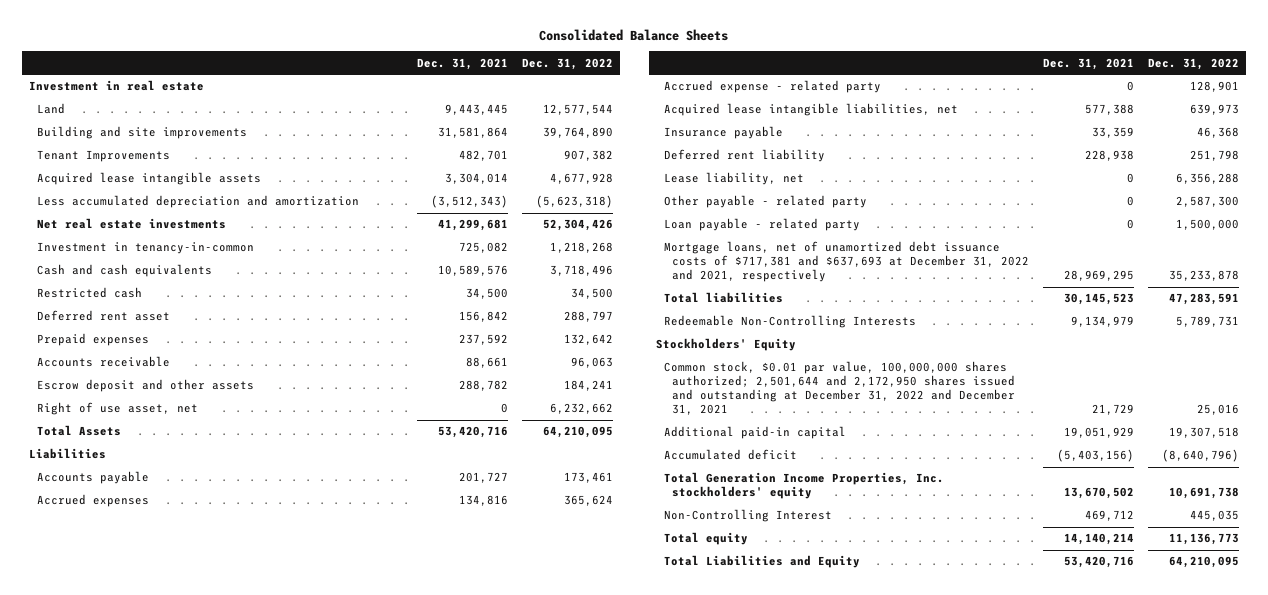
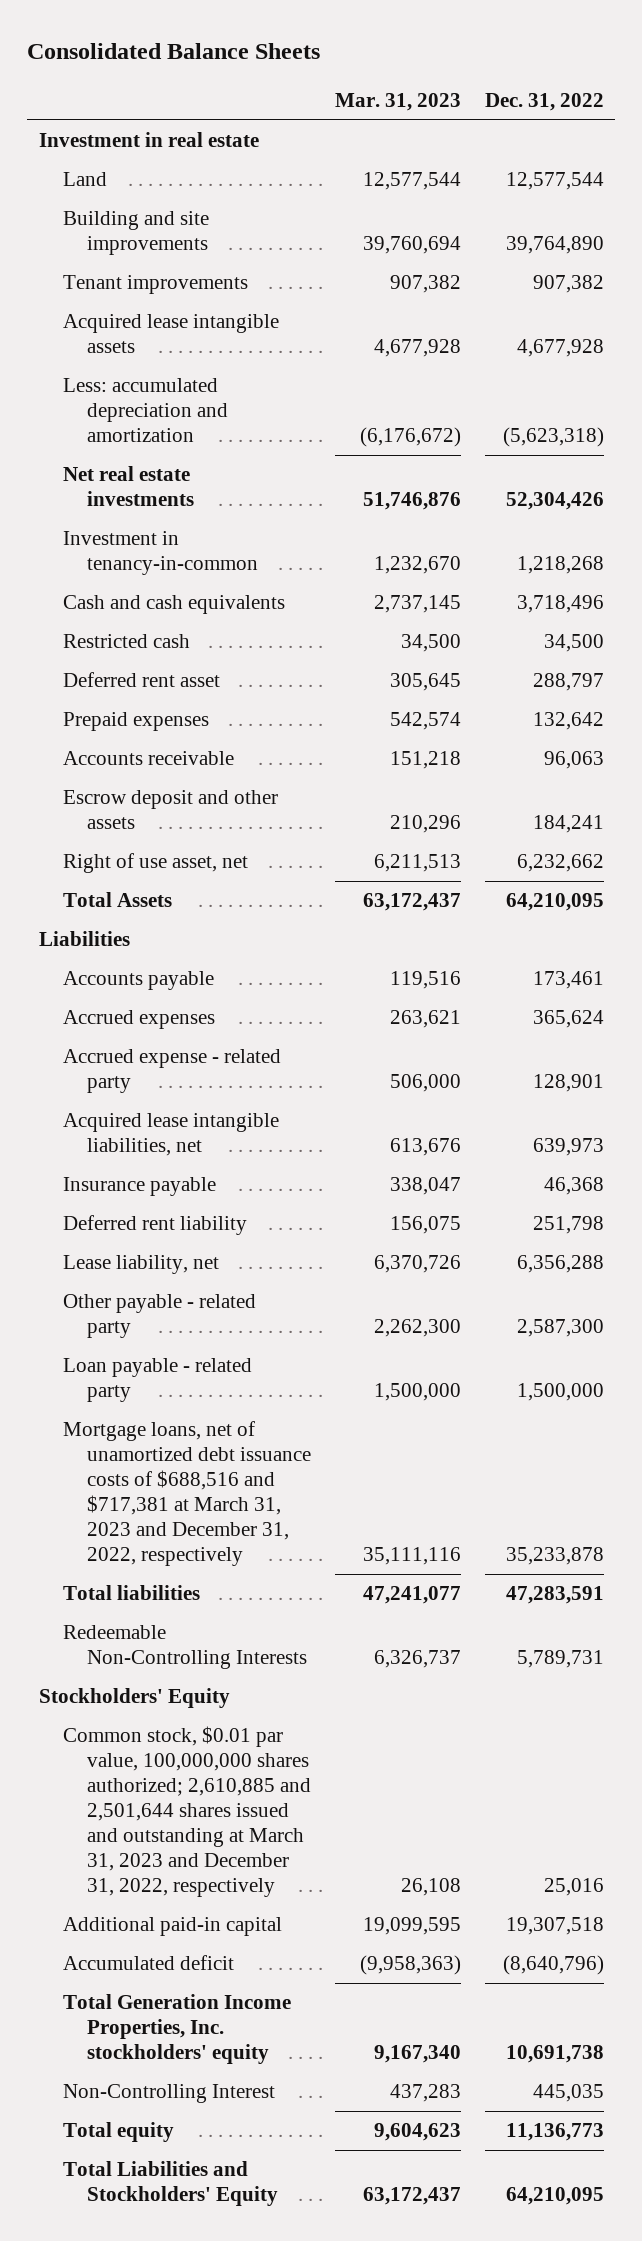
[416,57,508,70] Dec. 31, 2021 -> none
none -> [334,92,461,111] Mar. 31, 2023
[37,150,171,163] Tenant Improvements -> [62,275,248,295] Tenant improvements
[37,195,360,209] Less accumulated depreciation and amortization -> [62,378,228,443] Less: accumulated depreciation and amortization
[663,241,1029,283] Mortgage loans, net of unamortized debt issuance costs of $717,381 and $637,693 at December 31, 2022 and 2021, respectively -> [62,1421,311,1566] Mortgage loans, net of unamortized debt issuance costs of $688,516 and $717,381 at March 31, 2023 and December 31, 2022, respectively
[663,361,1015,416] Common stock, $0.01 par value, 100,000,000 shares authorized; 2,501,644 and 2,172,950 shares issued and outstanding at December 31, 2022 and December 31, 2021 -> [62,1726,311,1897] Common stock, $0.01 par value, 100,000,000 shares authorized; 2,610,885 and 2,501,644 shares issued and outstanding at March 31, 2023 and December 31, 2022, respectively
[663,555,860,569] Total Liabilities and Equity -> [62,2161,278,2207] Total Liabilities and Stockholders' Equity

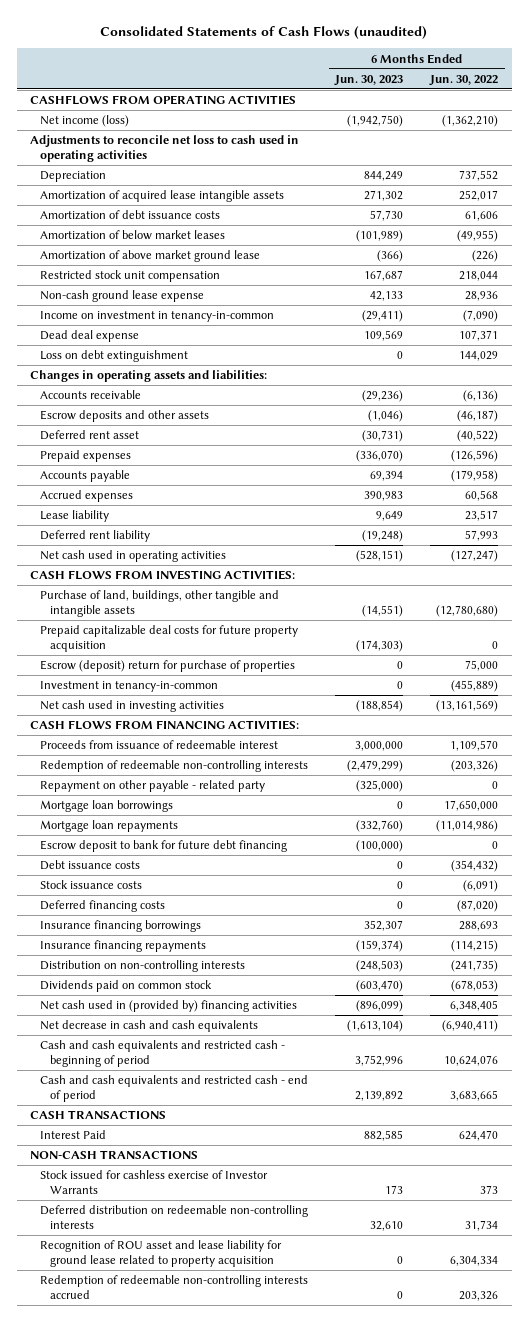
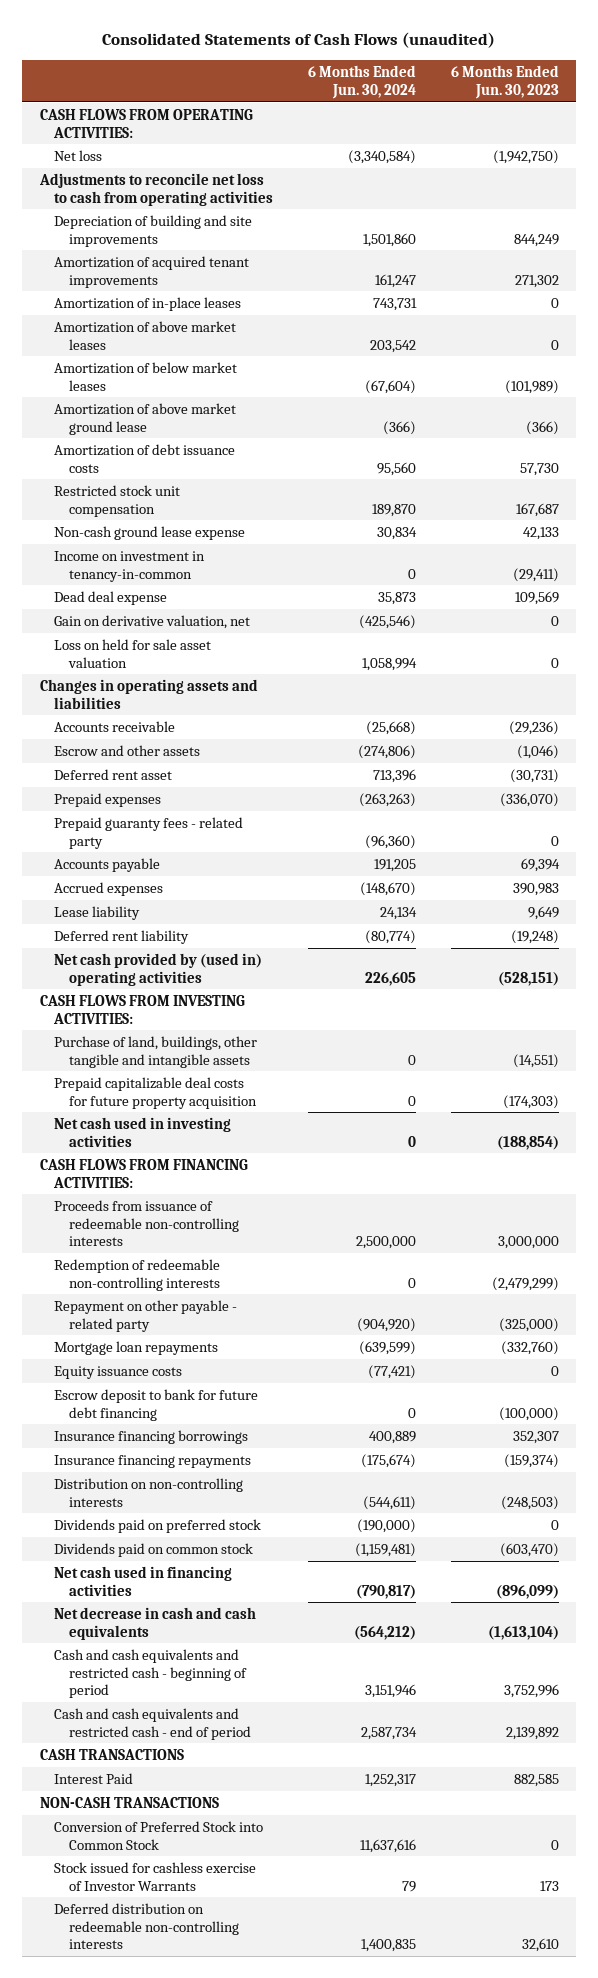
[429,74,499,86] Jun. 30, 2022 -> none
none -> [308,64,417,99] 6 Months Ended Jun. 30, 2024
[30,95,297,106] CASHFLOWS FROM OPERATING ACTIVITIES -> [39,108,253,138] CASH FLOWS FROM OPERATING ACTIVITIES:
[40,115,130,128] Net income (loss) -> [54,149,103,161] Net loss
[30,135,300,163] Adjustments to reconcile net loss to cash used in operating activities -> [38,172,274,206] Adjustments to reconcile net loss to cash from operating activities
[40,171,107,183] Depreciation -> [54,214,253,247] Depreciation of building and site improvements
[40,190,285,203] Amortization of acquired lease intangible assets -> [54,255,250,288] Amortization of acquired tenant improvements
none -> [54,296,242,311] Amortization of in-place leases
none -> [54,320,237,350] Amortization of above market leases
[40,210,221,221] Amortization of debt issuance costs -> [54,443,236,473] Amortization of debt issuance costs
[40,350,189,363] Loss on debt extinguishment -> none
none -> [54,614,251,629] Gain on derivative valuation, net
none -> [54,638,212,668] Loss on held for sale asset valuation
[30,370,268,383] Changes in operating assets and liabilities: -> [39,678,258,709] Changes in operating assets and liabilities
[40,410,210,423] Escrow deposits and other assets -> [54,744,201,756] Escrow and other assets
none -> [54,816,244,849] Prepaid guaranty fees - related party
[40,550,227,563] Net cash used in operating activities -> [54,952,263,986] Net cash provided by (used in) operating activities
[40,660,296,673] Escrow (deposit) return for purchase of properties -> none
[40,681,219,693] Investment in tenancy-in-common -> none
[40,740,279,750] Proceeds from issuance of redeemable interest -> [54,1199,240,1247] Proceeds from issuance of redeemable non-controlling interests
[40,800,174,813] Mortgage loan borrowings -> none
none -> [54,1365,183,1379] Equity issuance costs
[40,860,141,871] Debt issuance costs -> none
[40,880,143,890] Stock issuance costs -> none
[40,900,166,913] Deferred financing costs -> none
none -> [54,1518,262,1533] Dividends paid on preferred stock
[40,1000,298,1013] Net cash used in (provided by) financing activities -> [54,1565,233,1596] Net cash used in financing activities
none -> [54,1820,264,1850] Conversion of Preferred Stock into Common Stock
[40,1240,283,1268] Recognition of ROU asset and lease liability for ground lease related to property acquisition -> none
[40,1275,309,1300] Redemption of redeemable non-controlling interests accrued -> none

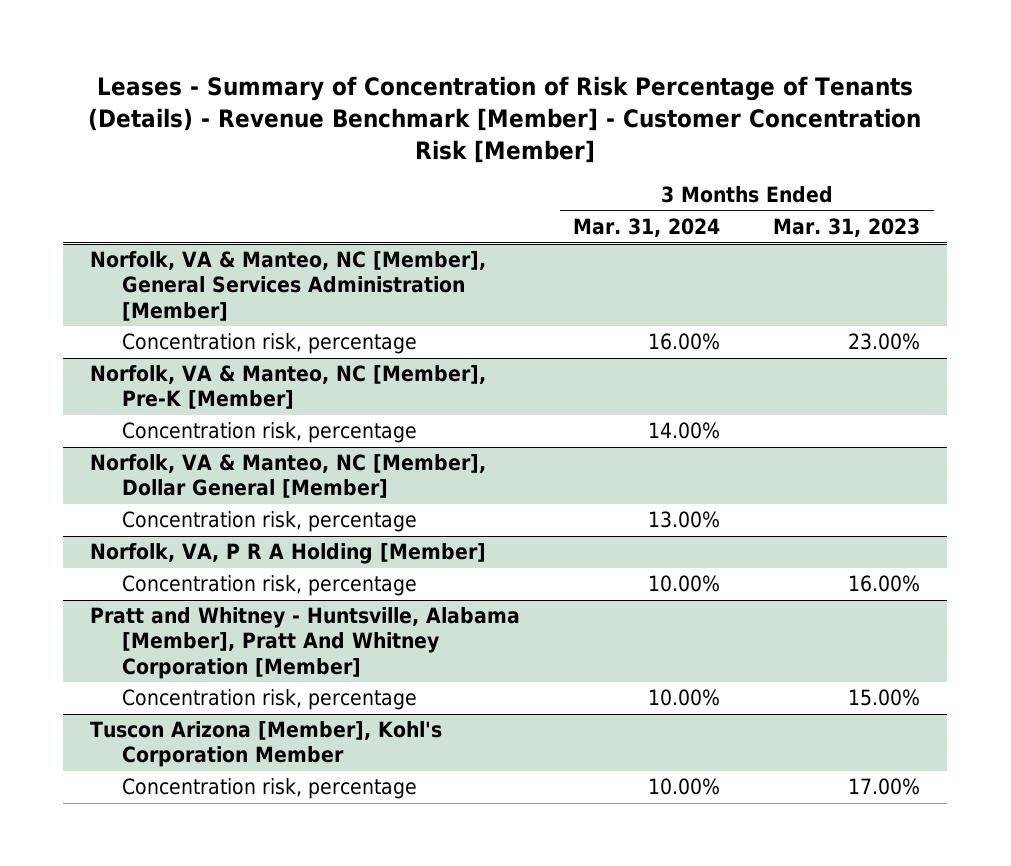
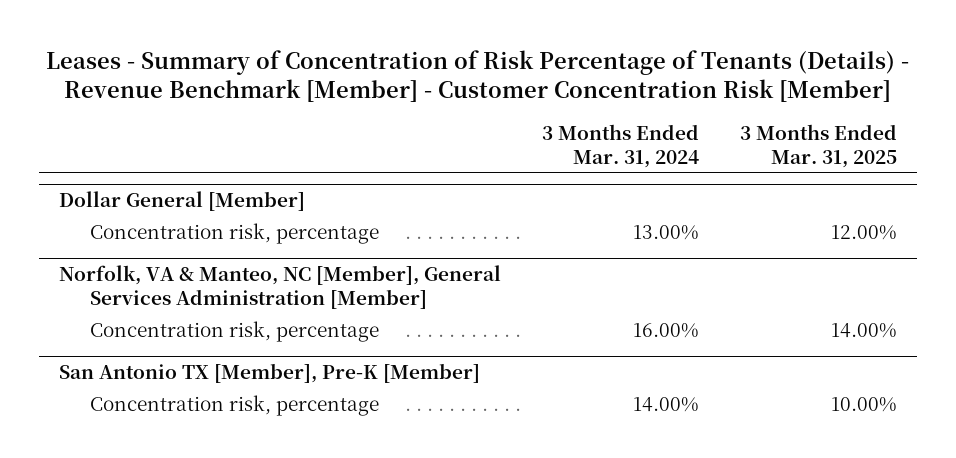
[773,218,921,238] Mar. 31, 2023 -> none
none -> [739,124,897,168] 3 Months Ended Mar. 31, 2025
none -> [59,191,306,212] Dollar General [Member]
none -> [89,222,379,244] Concentration risk, percentage
[90,365,487,410] Norfolk, VA & Manteo, NC [Member], Pre-K [Member] -> none
none -> [59,363,481,384] San Antonio TX [Member], Pre-K [Member]
[90,454,487,499] Norfolk, VA & Manteo, NC [Member], Dollar General [Member] -> none
[121,511,417,533] Concentration risk, percentage -> none
[90,543,487,565] Norfolk, VA, P R A Holding [Member] -> none
[121,575,417,597] Concentration risk, percentage -> none
[90,607,521,679] Pratt and Whitney - Huntsville, Alabama [Member], Pratt And Whitney Corporation [Member] -> none
[121,689,417,711] Concentration risk, percentage -> none
[90,721,443,768] Tuscon Arizona [Member], Kohl's Corporation Member -> none
[121,778,417,800] Concentration risk, percentage -> none

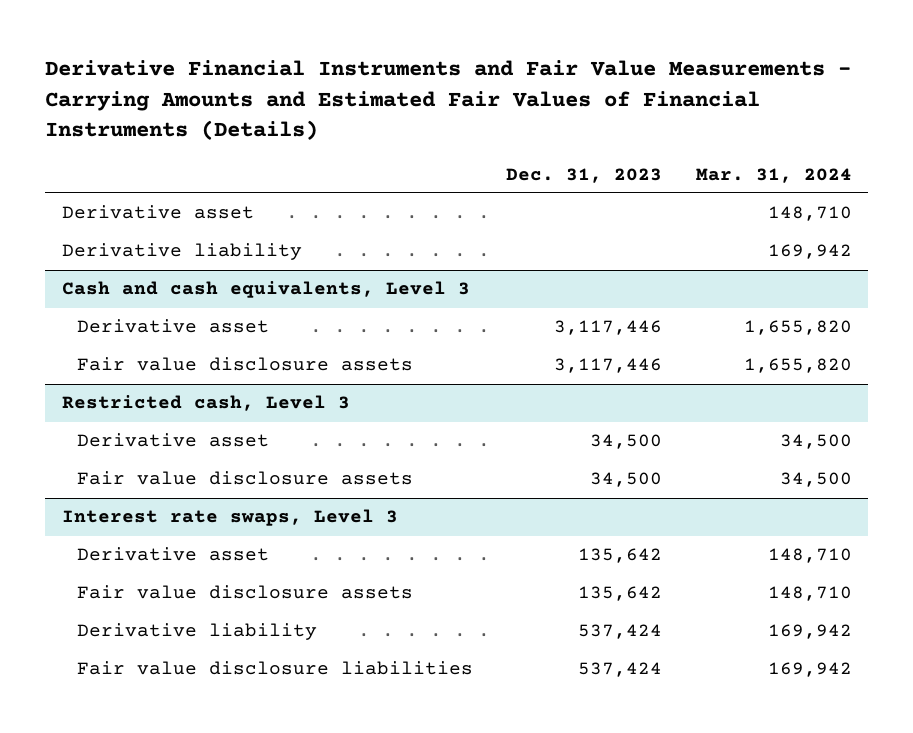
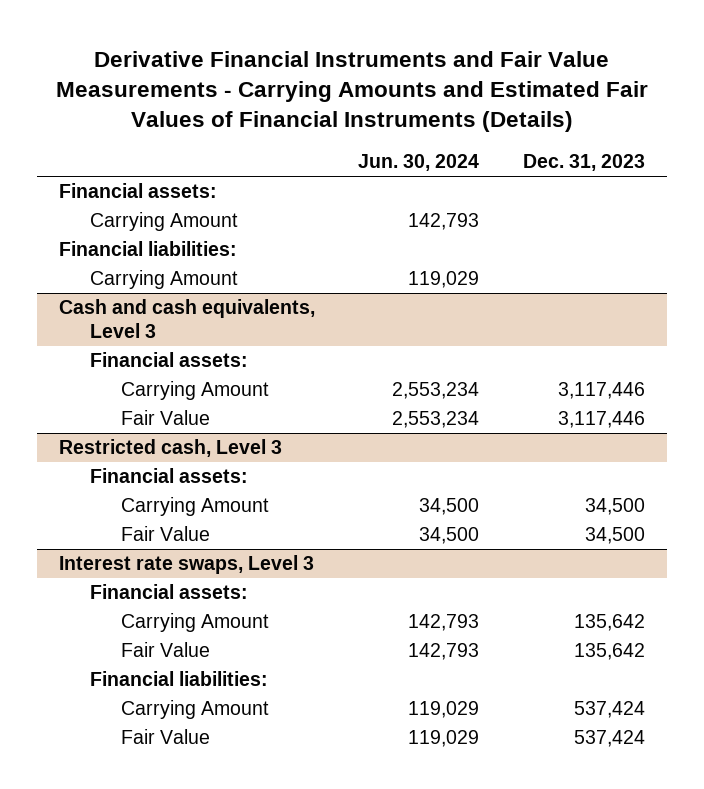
[695,167,852,183] Mar. 31, 2024 -> none
none -> [358,154,480,172] Jun. 30, 2024
none -> [58,183,217,199] Financial assets:
[61,205,254,220] Derivative asset -> [89,212,238,232] Carrying Amount
none -> [58,241,237,257] Financial liabilities:
[61,243,302,261] Derivative liability -> [89,270,238,290] Carrying Amount
none -> [89,352,248,368] Financial assets:
[76,319,269,334] Derivative asset -> [120,381,269,401] Carrying Amount
[76,357,413,372] Fair value disclosure assets -> [120,410,210,426] Fair Value
none -> [89,468,248,484] Financial assets:
[76,433,269,448] Derivative asset -> [120,497,269,517] Carrying Amount
[76,471,413,486] Fair value disclosure assets -> [120,526,210,542] Fair Value
none -> [89,584,248,600] Financial assets:
[76,547,269,562] Derivative asset -> [120,613,269,633] Carrying Amount
[76,585,413,600] Fair value disclosure assets -> [120,642,210,658] Fair Value
none -> [89,671,268,687] Financial liabilities:
[76,623,317,641] Derivative liability -> [120,700,269,720] Carrying Amount
[76,661,473,676] Fair value disclosure liabilities -> [120,729,210,745] Fair Value

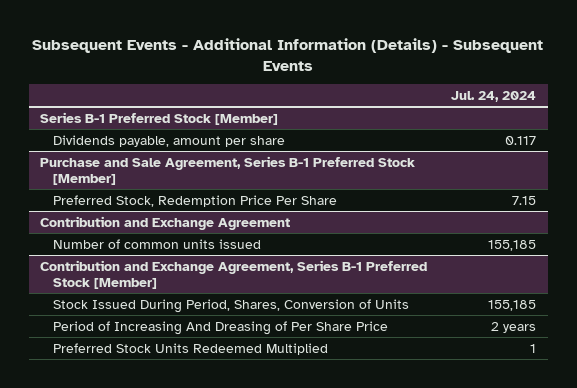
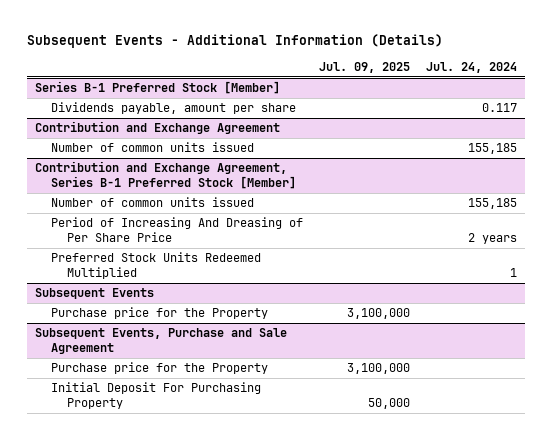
[32,37,544,71] Subsequent Events - Additional Information (Details) - Subsequent Events -> [27,33,444,48] Subsequent Events - Additional Information (Details)
none -> [319,61,411,73] Jul. 09, 2025
[40,155,416,185] Purchase and Sale Agreement, Series B-1 Preferred Stock [Member] -> none
[53,194,338,207] Preferred Stock, Redemption Price Per Share -> none
[53,298,410,313] Stock Issued During Period, Shares, Conversion of Units -> [50,197,254,208] Number of common units issued
none -> [35,288,155,300] Subsequent Events
none -> [50,307,268,320] Purchase price for the Property
none -> [35,328,288,354] Subsequent Events, Purchase and Sale Agreement
none -> [50,362,268,375] Purchase price for the Property
none -> [50,382,261,409] Initial Deposit For Purchasing Property

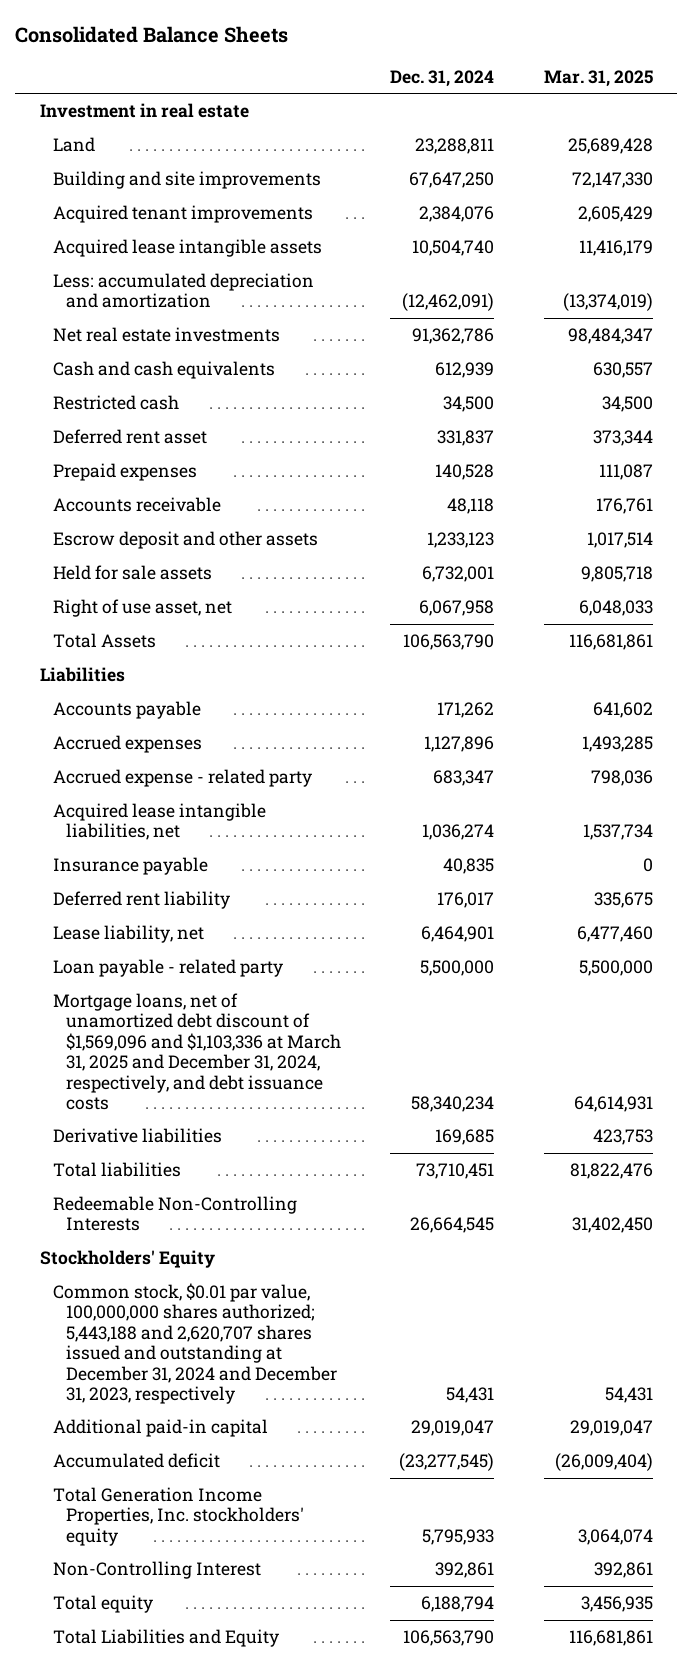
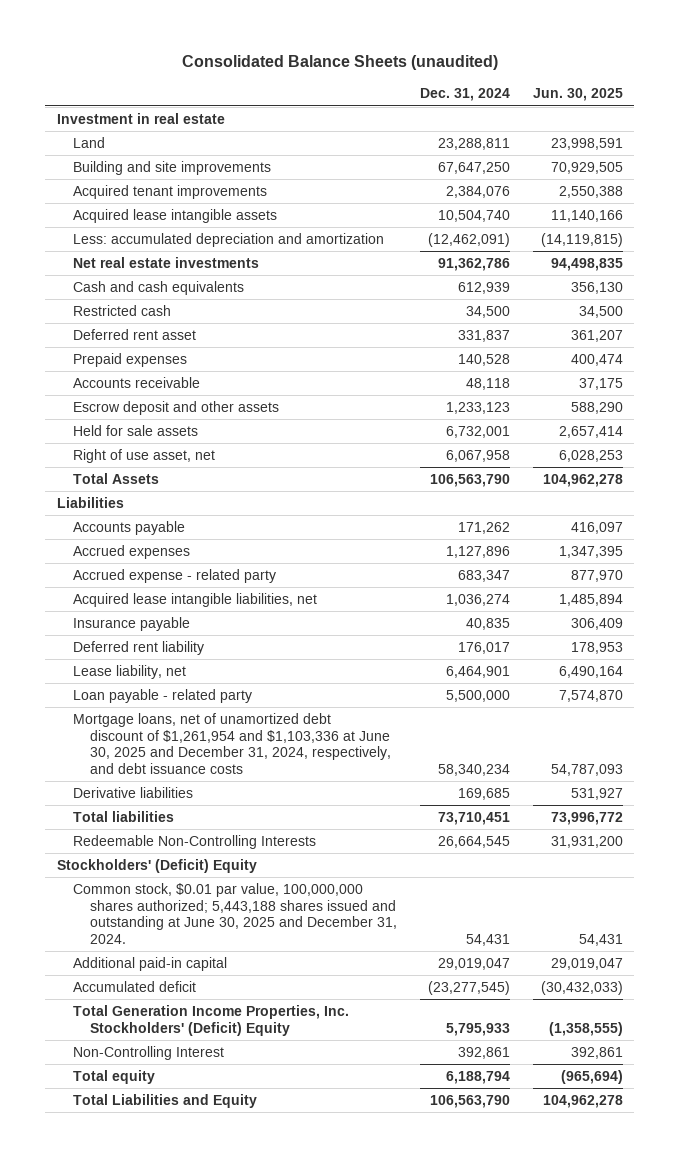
[15,26,289,44] Consolidated Balance Sheets -> [181,55,498,71] Consolidated Balance Sheets (unaudited)
[543,69,653,87] Mar. 31, 2025 -> none
none -> [532,88,623,102] Jun. 30, 2025
[52,993,341,1110] Mortgage loans, net of unamortized debt discount of $1,569,096 and $1,103,336 at March 31, 2025 and December 31, 2024, respectively, and debt issuance costs -> [73,712,392,774] Mortgage loans, net of unamortized debt discount of $1,261,954 and $1,103,336 at June 30, 2025 and December 31, 2024, respectively, and debt issuance costs
[39,1250,215,1269] Stockholders' Equity -> [56,858,257,873] Stockholders' (Deficit) Equity
[52,1283,337,1404] Common stock, $0.01 par value, 100,000,000 shares authorized; 5,443,188 and 2,620,707 shares issued and outstanding at December 31, 2024 and December 31, 2023, respectively -> [73,882,398,944] Common stock, $0.01 par value, 100,000,000 shares authorized; 5,443,188 shares issued and outstanding at June 30, 2025 and December 31, 2024.
[52,1487,304,1546] Total Generation Income Properties, Inc. stockholders' equity -> [73,1004,350,1036] Total Generation Income Properties, Inc. Stockholders' (Deficit) Equity

